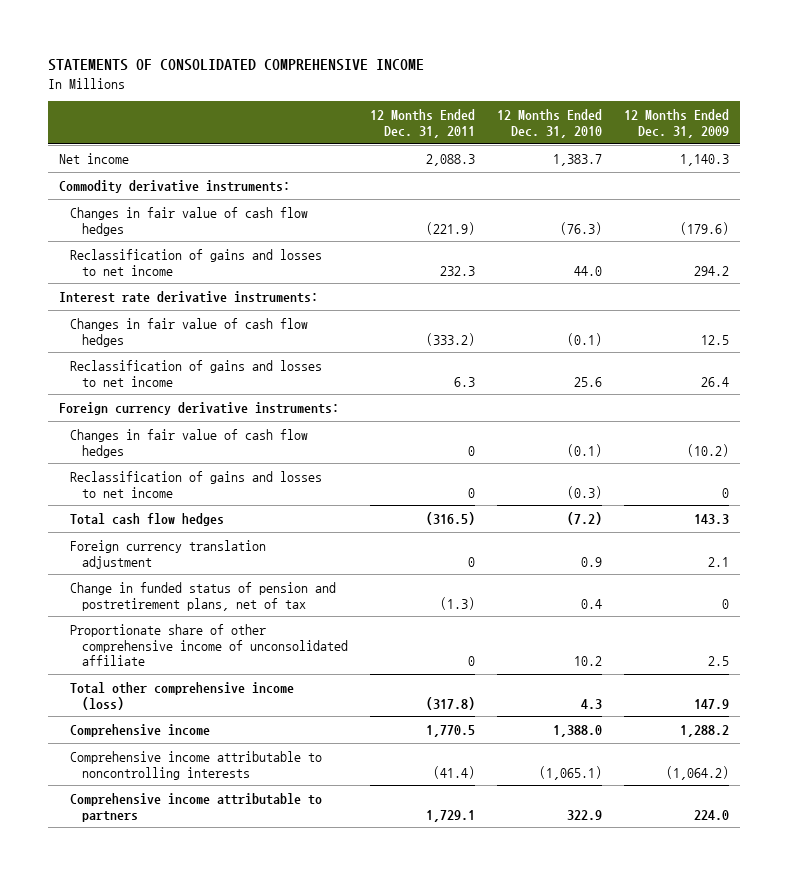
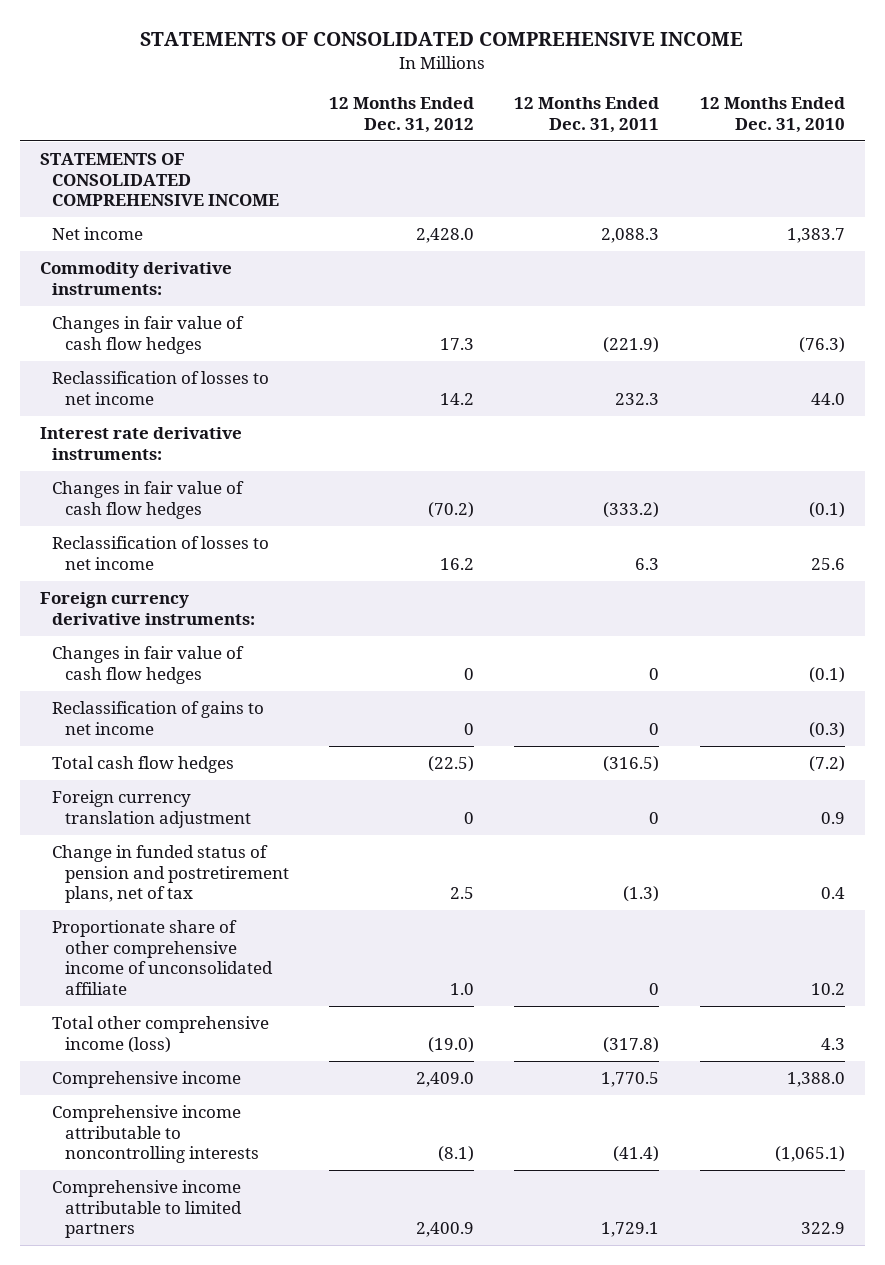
[623,109,729,138] 12 Months Ended Dec. 31, 2009 -> none
none -> [329,97,475,133] 12 Months Ended Dec. 31, 2012
none -> [40,153,280,207] STATEMENTS OF CONSOLIDATED COMPREHENSIVE INCOME
[70,248,323,276] Reclassification of gains and losses to net income -> [52,371,270,405] Reclassification of losses to net income
[70,359,323,387] Reclassification of gains and losses to net income -> [52,536,270,570] Reclassification of losses to net income
[70,470,323,498] Reclassification of gains and losses to net income -> [52,701,265,735] Reclassification of gains to net income
[70,792,323,822] Comprehensive income attributable to partners -> [52,1180,242,1239] Comprehensive income attributable to limited partners

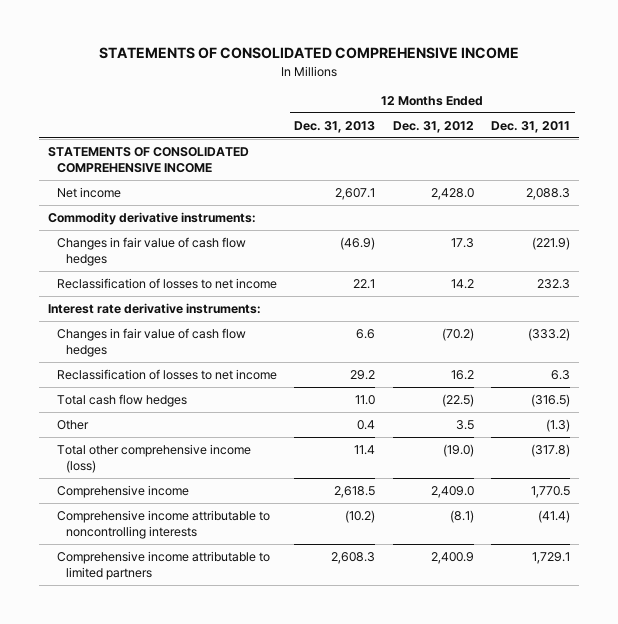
[699,97,845,133] 12 Months Ended Dec. 31, 2010 -> none
none -> [294,120,376,133] Dec. 31, 2013
[40,592,256,625] Foreign currency derivative instruments: -> none
[52,646,245,684] Changes in fair value of cash flow hedges -> none
[52,701,265,735] Reclassification of gains to net income -> none
[52,790,251,828] Foreign currency translation adjustment -> none
[52,845,289,904] Change in funded status of pension and postretirement plans, net of tax -> none
[52,920,273,995] Proportionate share of other comprehensive income of unconsolidated affiliate -> none
none -> [56,419,89,430] Other

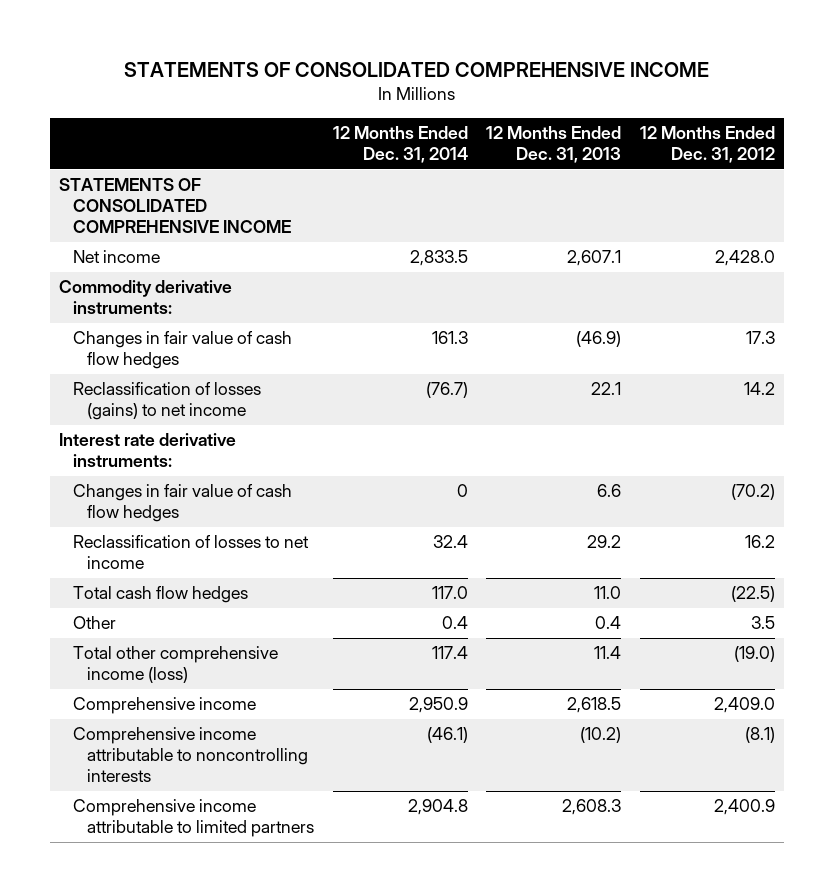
[491,120,571,133] Dec. 31, 2011 -> none
none -> [332,126,468,164] 12 Months Ended Dec. 31, 2014
[56,277,277,289] Reclassification of losses to net income -> [72,382,261,421] Reclassification of losses (gains) to net income

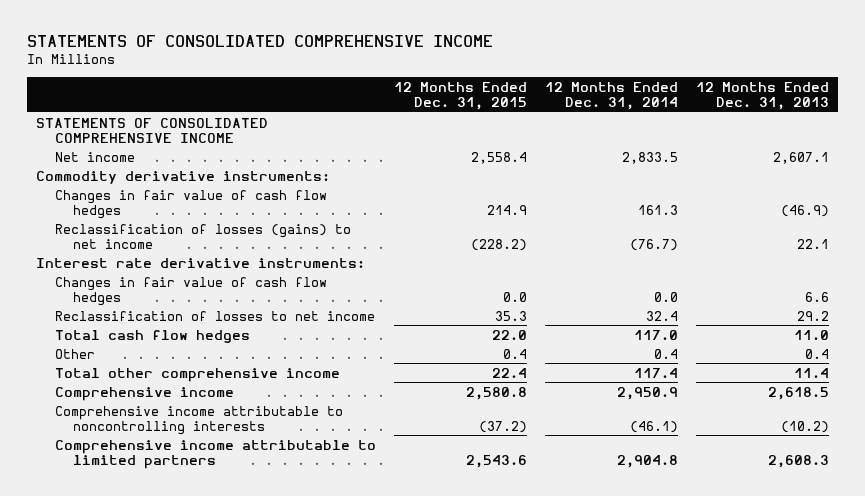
[639,126,775,164] 12 Months Ended Dec. 31, 2012 -> none
none -> [393,81,527,111] 12 Months Ended Dec. 31, 2015
[456,484,468,498] 0 -> [653,291,678,302] 0.0
[72,646,278,684] Total other comprehensive income (loss) -> [54,367,340,382] Total other comprehensive income

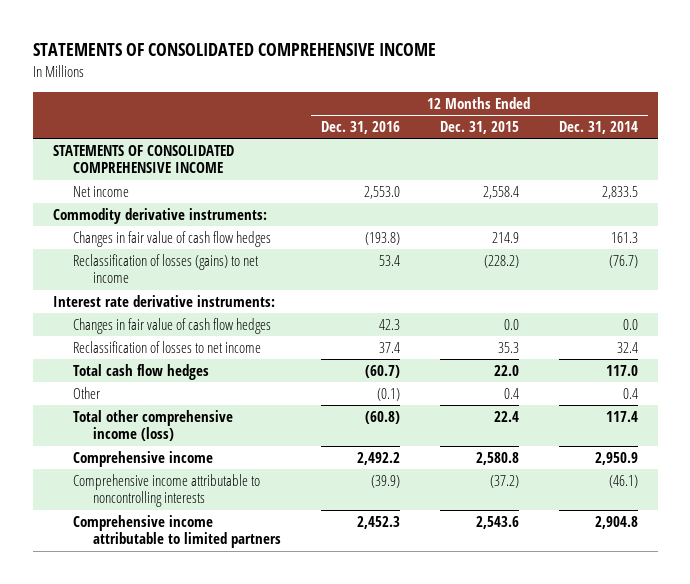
[695,81,829,111] 12 Months Ended Dec. 31, 2013 -> none
none -> [320,121,400,135] Dec. 31, 2016
[54,367,340,382] Total other comprehensive income -> [72,410,233,442] Total other comprehensive income (loss)

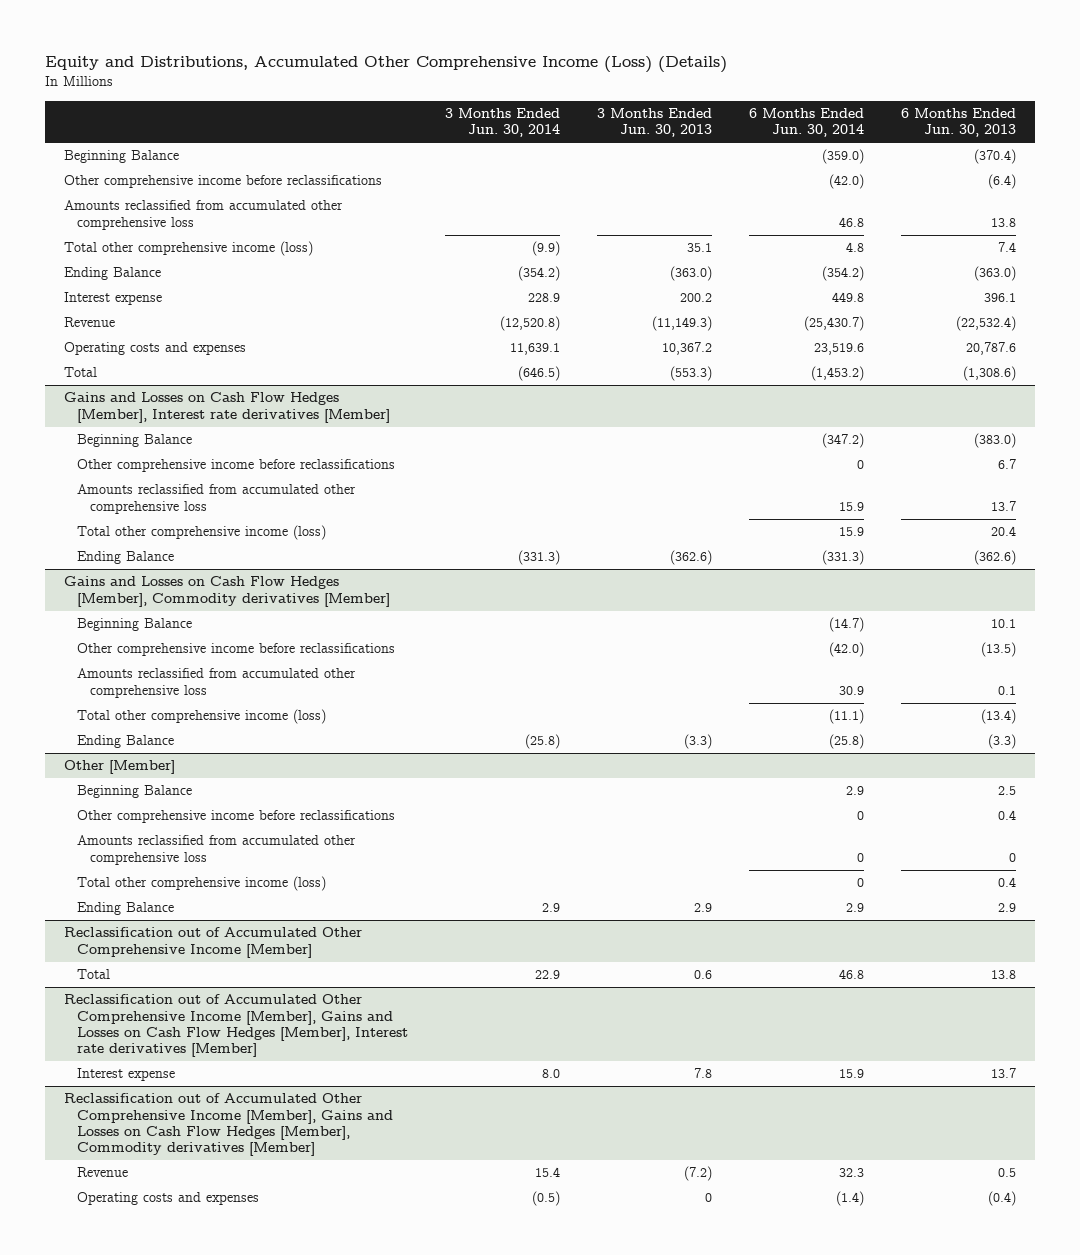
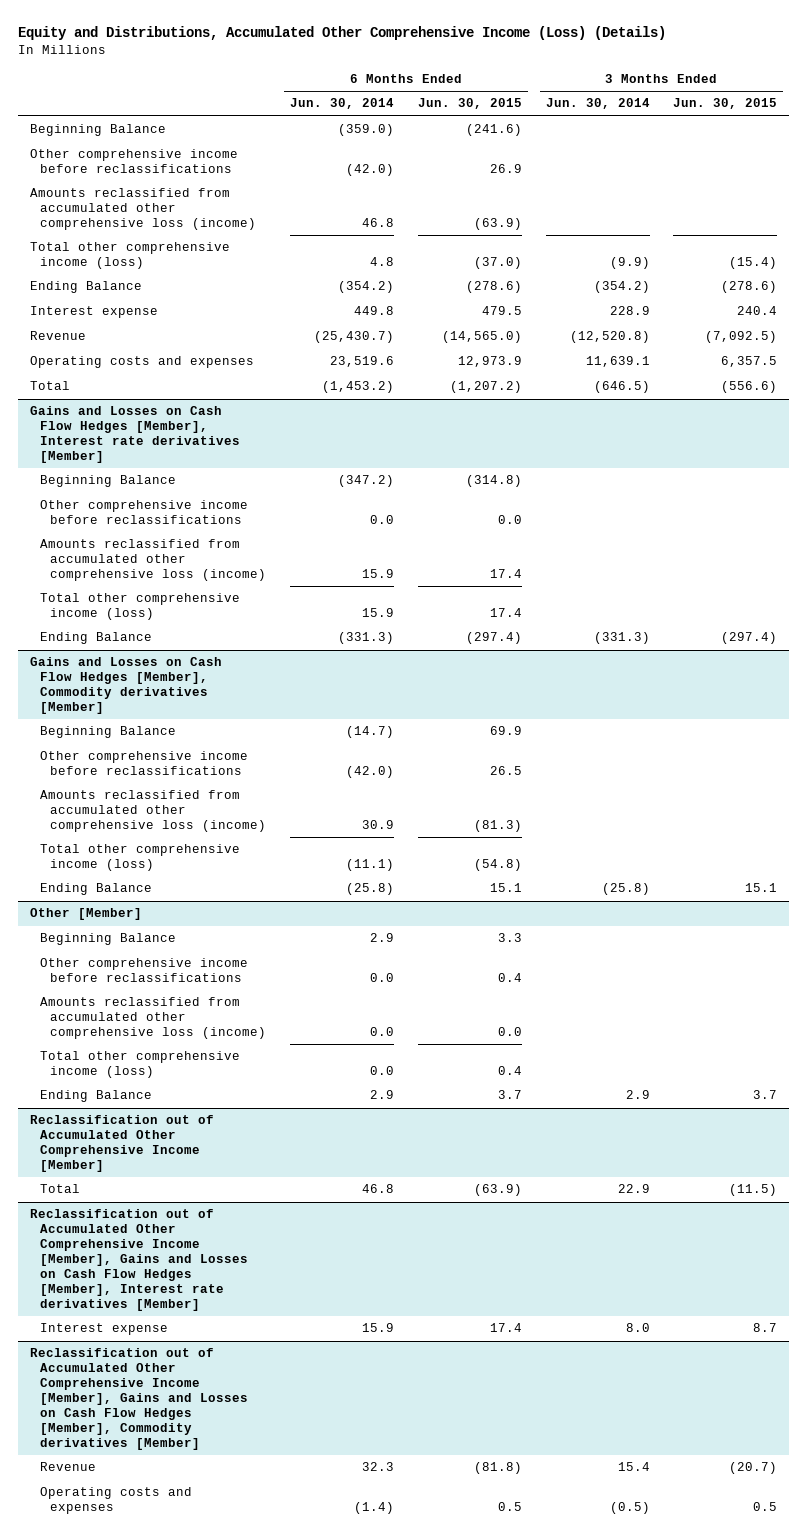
[597,108,713,138] 3 Months Ended Jun. 30, 2013 -> none
[901,108,1017,138] 6 Months Ended Jun. 30, 2013 -> none
none -> [417,98,522,110] Jun. 30, 2015
none -> [673,98,778,110] Jun. 30, 2015
[63,200,343,230] Amounts reclassified from accumulated other comprehensive loss -> [30,188,257,231] Amounts reclassified from accumulated other comprehensive loss (income)
[857,460,865,470] 0 -> [369,515,394,525] 0.0
[77,484,357,514] Amounts reclassified from accumulated other comprehensive loss -> [40,539,267,582] Amounts reclassified from accumulated other comprehensive loss (income)
[77,668,357,698] Amounts reclassified from accumulated other comprehensive loss -> [40,790,267,833] Amounts reclassified from accumulated other comprehensive loss (income)
[857,811,865,821] 0 -> [369,973,394,983] 0.0
[77,835,357,865] Amounts reclassified from accumulated other comprehensive loss -> [40,997,267,1040] Amounts reclassified from accumulated other comprehensive loss (income)
[857,852,865,862] 0 -> [369,1027,394,1037] 0.0
[857,878,865,888] 0 -> [369,1066,394,1076] 0.0

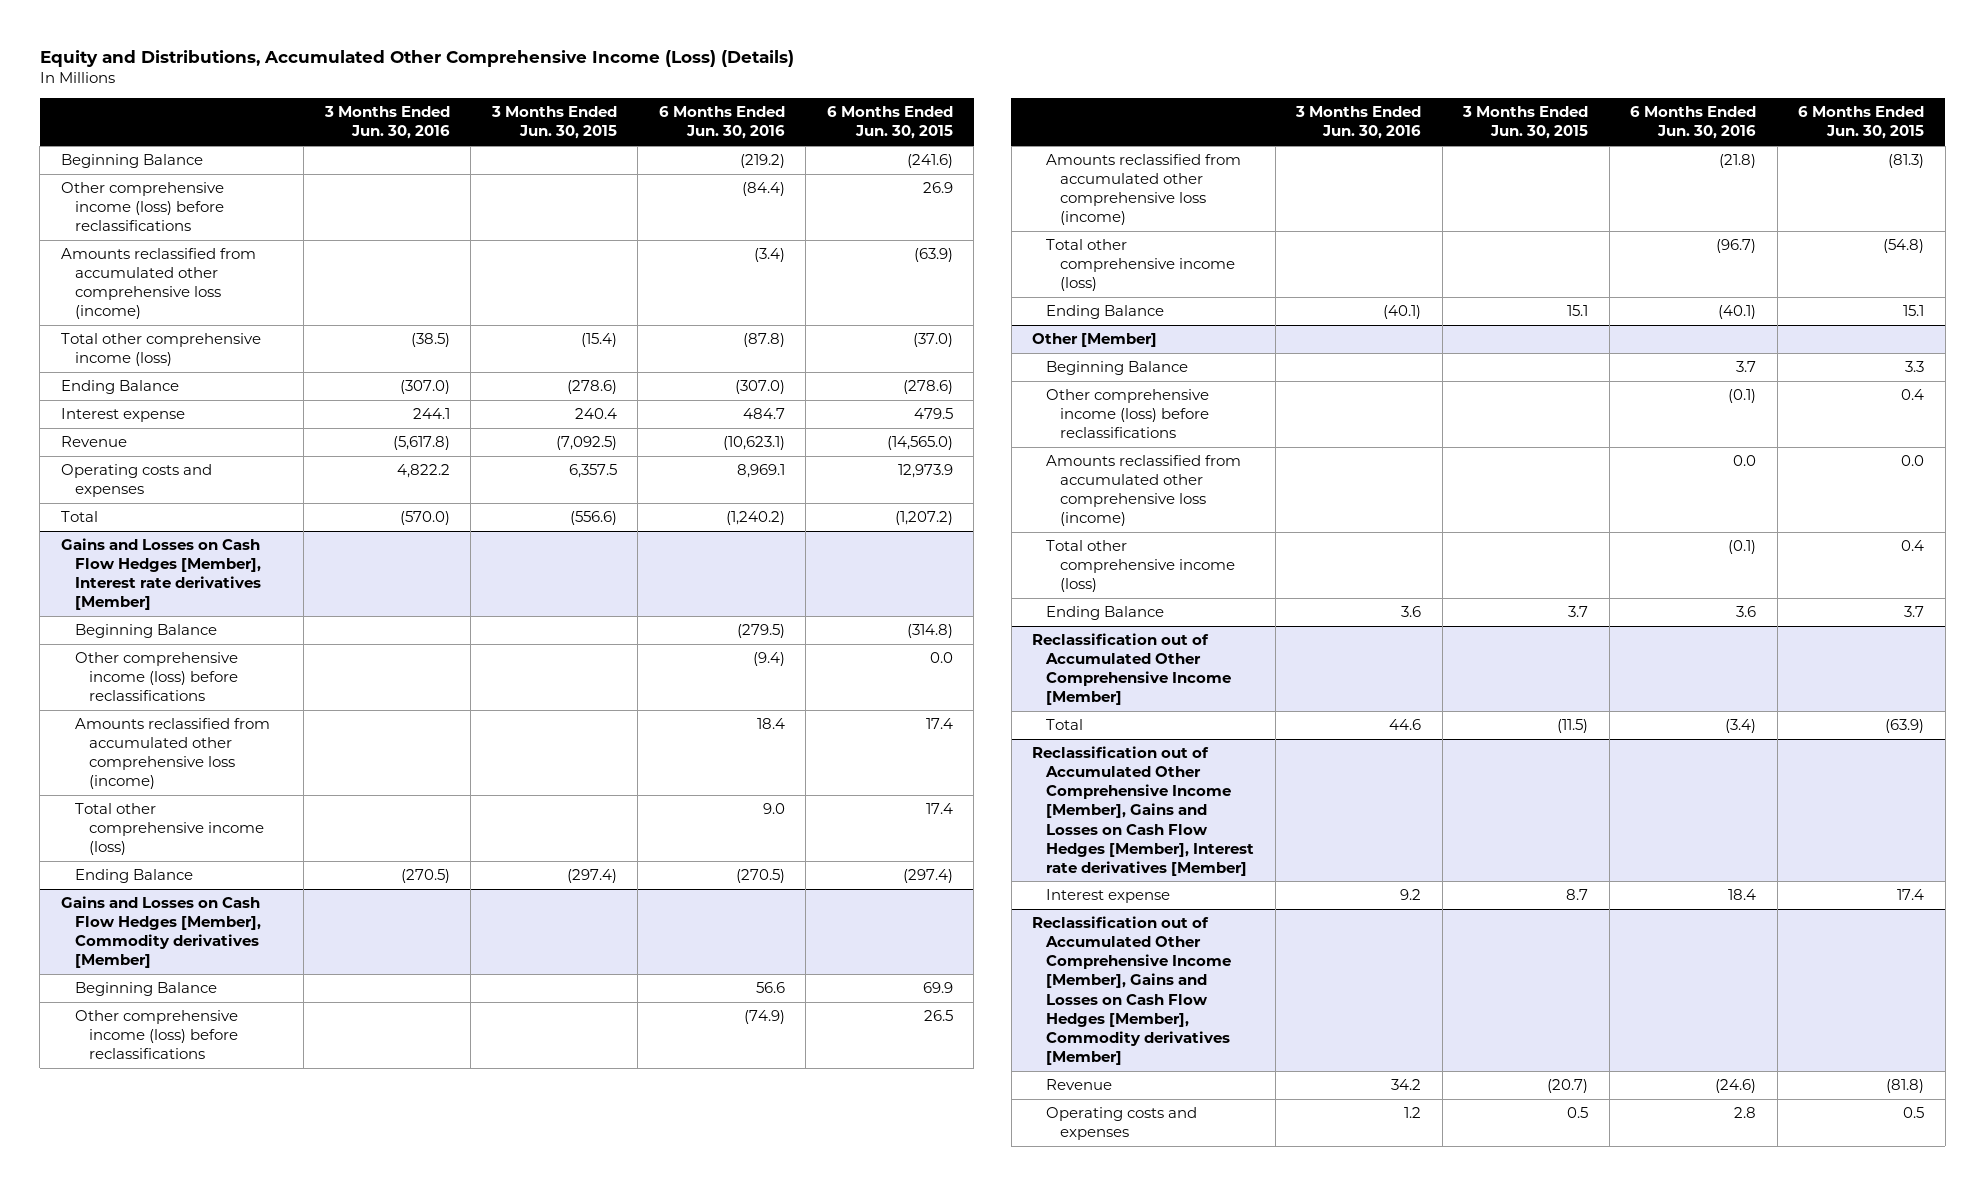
[289,98,394,110] Jun. 30, 2014 -> none
[545,98,650,110] Jun. 30, 2014 -> none
none -> [323,106,450,140] 3 Months Ended Jun. 30, 2016
none -> [658,106,785,140] 6 Months Ended Jun. 30, 2016
[30,149,239,174] Other comprehensive income before reclassifications -> [60,182,224,232] Other comprehensive income (loss) before reclassifications
[40,500,249,525] Other comprehensive income before reclassifications -> [74,652,238,702] Other comprehensive income (loss) before reclassifications
[40,751,249,776] Other comprehensive income before reclassifications -> [74,1010,238,1060] Other comprehensive income (loss) before reclassifications
[40,958,249,983] Other comprehensive income before reclassifications -> [1046,389,1210,439] Other comprehensive income (loss) before reclassifications

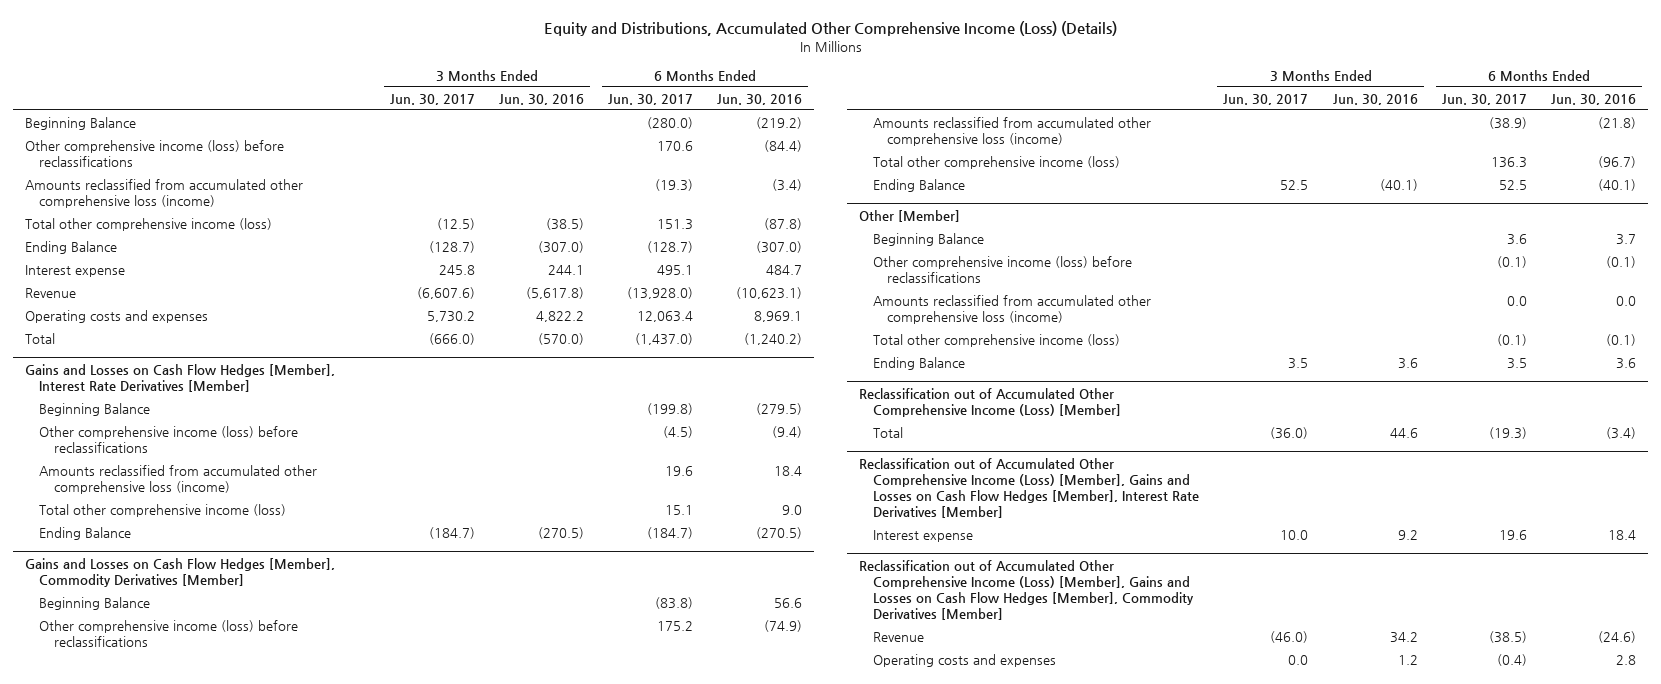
[490,106,617,140] 3 Months Ended Jun. 30, 2015 -> none
[826,106,953,140] 6 Months Ended Jun. 30, 2015 -> none
none -> [389,93,475,105] Jun. 30, 2017
none -> [608,93,694,105] Jun. 30, 2017
[60,538,261,611] Gains and Losses on Cash Flow Hedges [Member], Interest rate derivatives [Member] -> [25,364,336,393] Gains and Losses on Cash Flow Hedges [Member], Interest Rate Derivatives [Member]
[60,896,261,969] Gains and Losses on Cash Flow Hedges [Member], Commodity derivatives [Member] -> [25,558,336,588] Gains and Losses on Cash Flow Hedges [Member], Commodity Derivatives [Member]
[1032,633,1232,706] Reclassification out of Accumulated Other Comprehensive Income [Member] -> [859,388,1122,418] Reclassification out of Accumulated Other Comprehensive Income (Loss) [Member]
[1032,746,1255,876] Reclassification out of Accumulated Other Comprehensive Income [Member], Gains and Losses on Cash Flow Hedges [Member], Interest rate derivatives [Member] -> [859,458,1200,519] Reclassification out of Accumulated Other Comprehensive Income (Loss) [Member], Gains and Losses on Cash Flow Hedges [Member], Interest Rate Derivatives [Member]
[1032,916,1232,1065] Reclassification out of Accumulated Other Comprehensive Income [Member], Gains and Losses on Cash Flow Hedges [Member], Commodity derivatives [Member] -> [859,560,1195,621] Reclassification out of Accumulated Other Comprehensive Income (Loss) [Member], Gains and Losses on Cash Flow Hedges [Member], Commodity Derivatives [Member]

